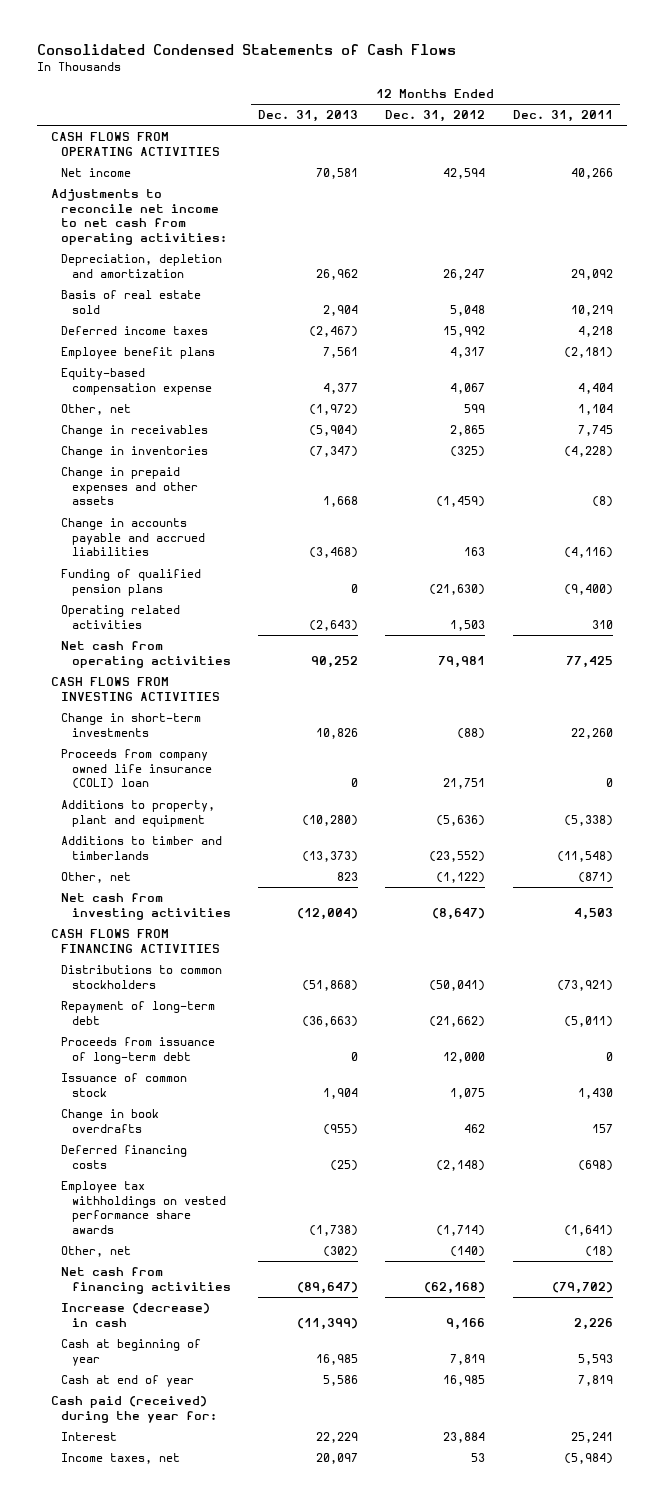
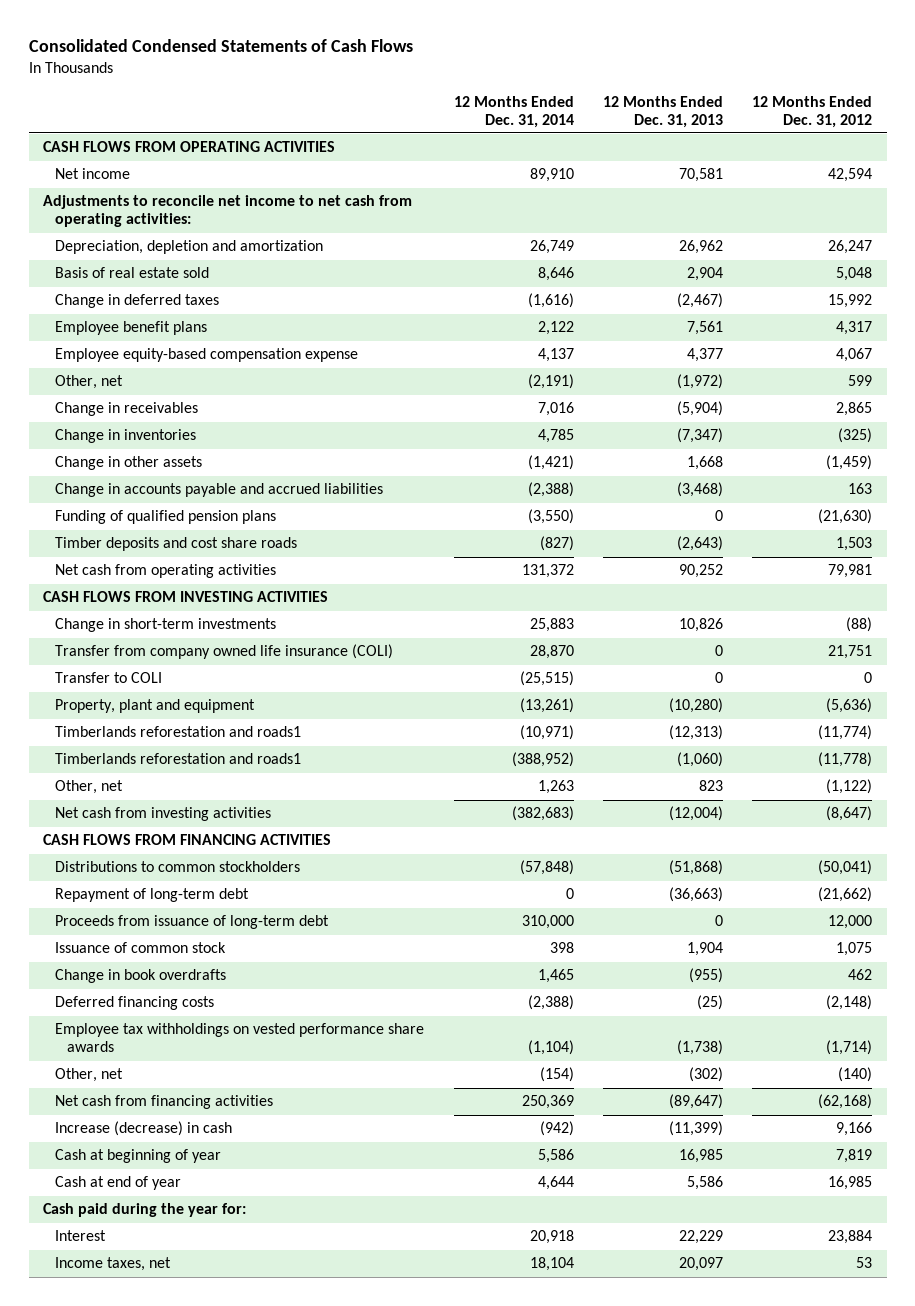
[512,110,613,123] Dec. 31, 2011 -> none
none -> [453,95,574,128] 12 Months Ended Dec. 31, 2014
[61,326,209,336] Deferred income taxes -> [55,294,220,309] Change in deferred taxes
[61,368,212,395] Equity-based compensation expense -> [55,348,359,363] Employee equity-based compensation expense
[61,467,198,506] Change in prepaid expenses and other assets -> [55,456,203,471] Change in other assets
[61,605,181,629] Operating related activities -> [55,537,298,552] Timber deposits and cost share roads
[61,749,212,790] Proceeds from company owned life insurance (COLI) loan -> [55,644,394,660] Transfer from company owned life insurance (COLI)
none -> [55,672,163,684] Transfer to COLI
[61,800,216,827] Additions to property, plant and equipment -> [55,699,256,714] Property, plant and equipment
none -> [55,726,302,738] Timberlands reforestation and roads1
[61,836,223,860] Additions to timber and timberlands -> [55,753,302,765] Timberlands reforestation and roads1
[302,850,359,862] (13,373) -> [676,752,723,768] (1,060)
[429,850,486,862] (23,552) -> [818,752,873,768] (11,778)
[50,1396,218,1423] Cash paid (received) during the year for: -> [43,1203,247,1218] Cash paid during the year for:

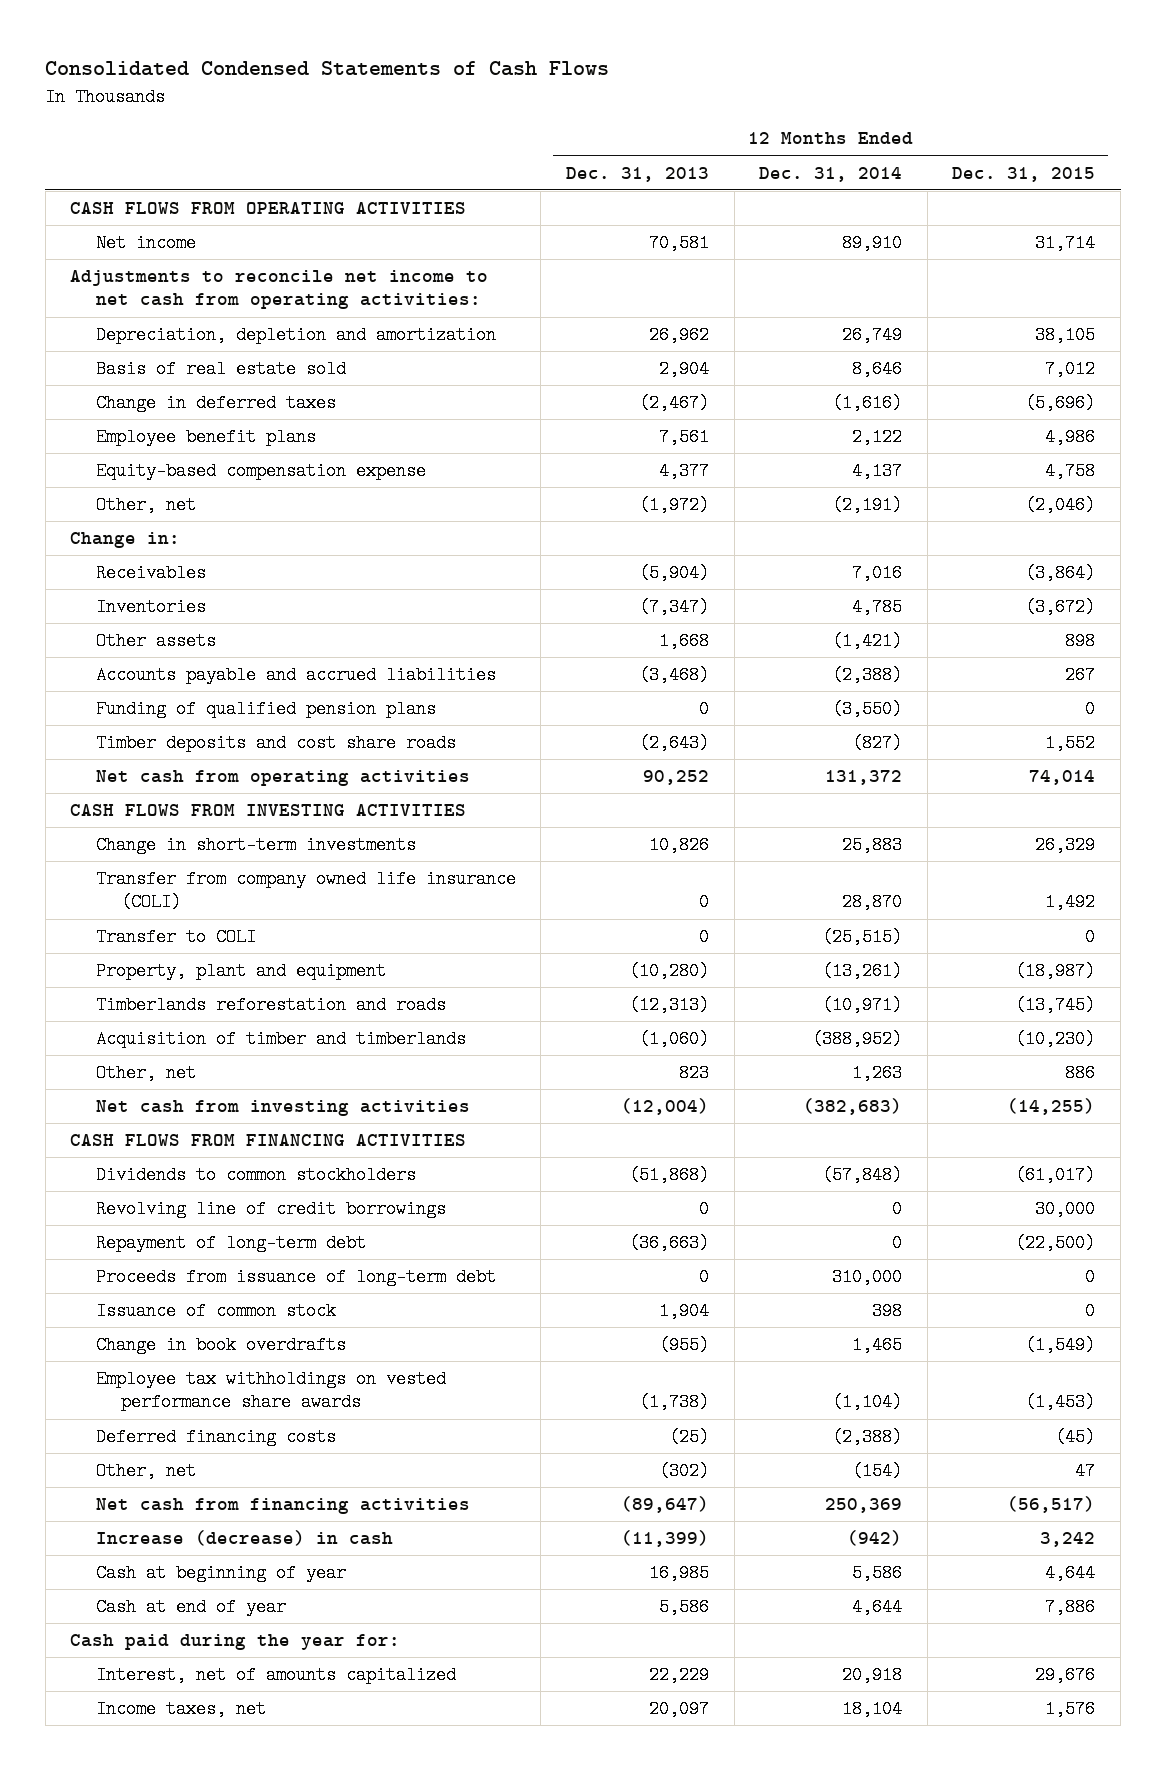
[752,95,873,128] 12 Months Ended Dec. 31, 2012 -> none
none -> [952,166,1096,182] Dec. 31, 2015
[55,348,359,363] Employee equity-based compensation expense -> [95,462,426,481] Equity-based compensation expense
none -> [70,532,181,549] Change in:
[55,402,199,417] Change in receivables -> [95,564,206,583] Receivables
[55,429,197,444] Change in inventories -> [95,598,206,617] Inventories
[55,456,203,471] Change in other assets -> [95,632,216,651] Other assets
[55,483,384,498] Change in accounts payable and accrued liabilities -> [95,666,496,685] Accounts payable and accrued liabilities
[55,726,302,738] Timberlands reforestation and roads1 -> [95,996,446,1015] Timberlands reforestation and roads
[55,753,302,765] Timberlands reforestation and roads1 -> [95,1030,466,1049] Acquisition of timber and timberlands
[55,861,301,873] Distributions to common stockholders -> [95,1166,416,1185] Dividends to common stockholders
none -> [95,1200,446,1219] Revolving line of credit borrowings
[55,996,215,1011] Deferred financing costs -> [95,1428,336,1447] Deferred financing costs
[55,1230,107,1242] Interest -> [95,1666,456,1685] Interest, net of amounts capitalized

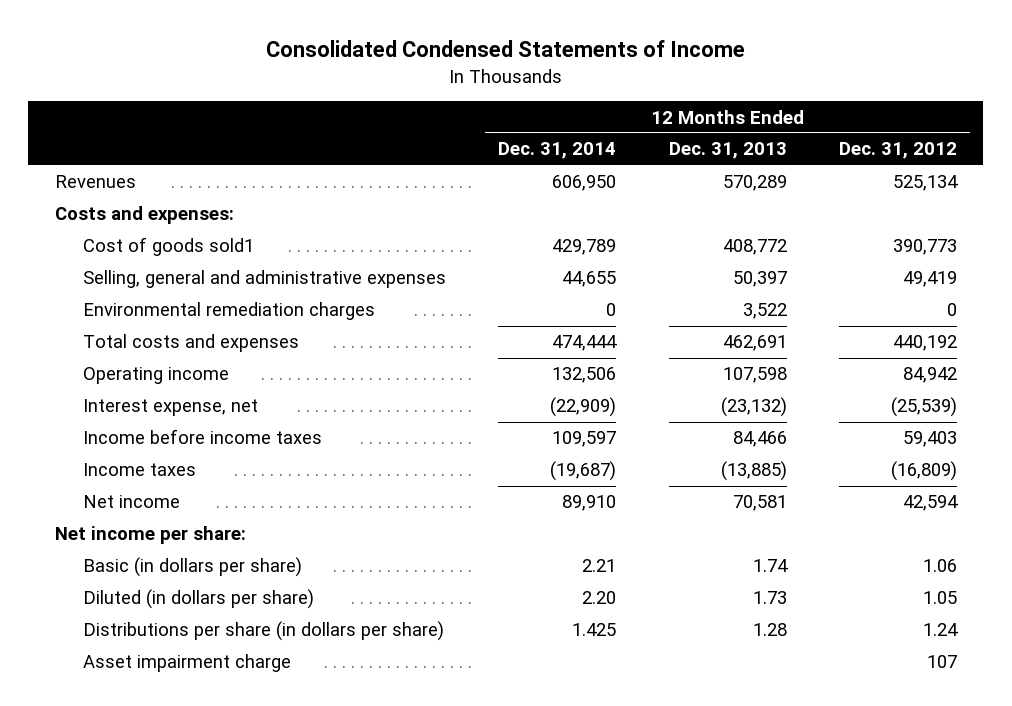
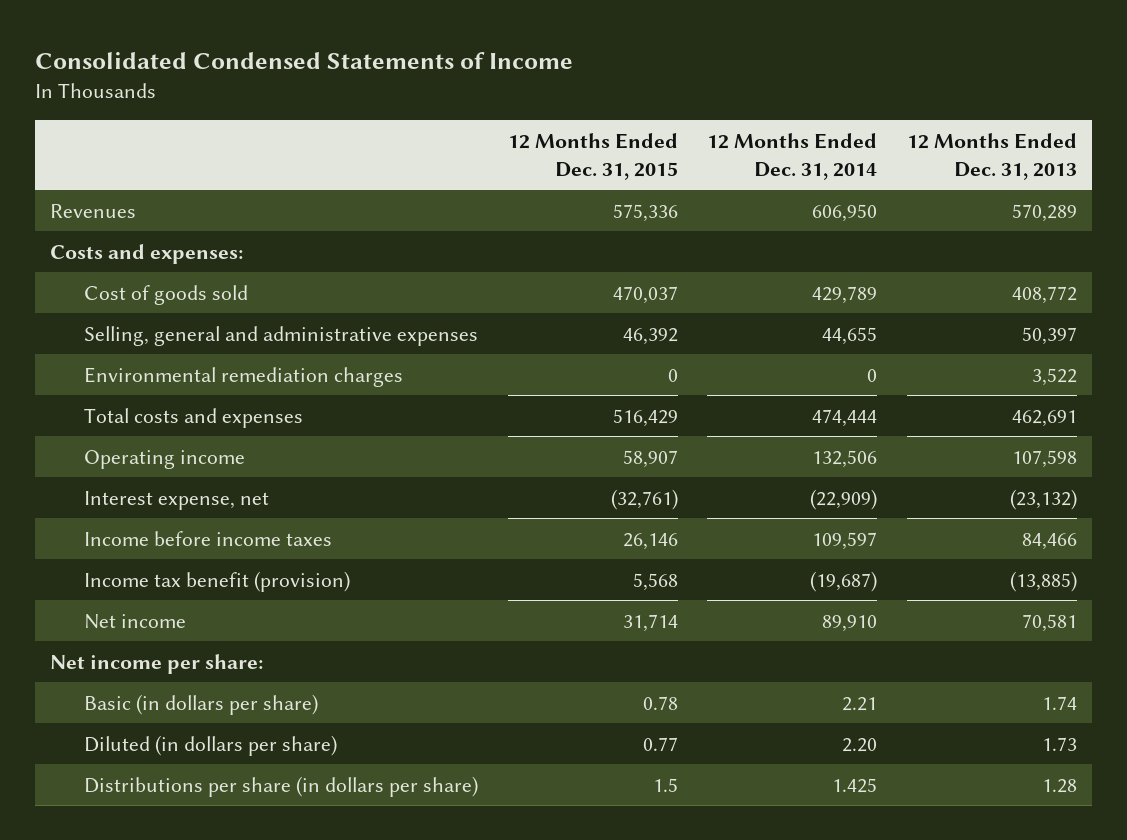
[838,142,957,160] Dec. 31, 2012 -> none
none -> [507,132,678,180] 12 Months Ended Dec. 31, 2015
[82,237,254,257] Cost of goods sold1 -> [84,284,249,305] Cost of goods sold
[82,463,196,477] Income taxes -> [84,570,351,592] Income tax benefit (provision)
[82,654,291,673] Asset impairment charge -> none

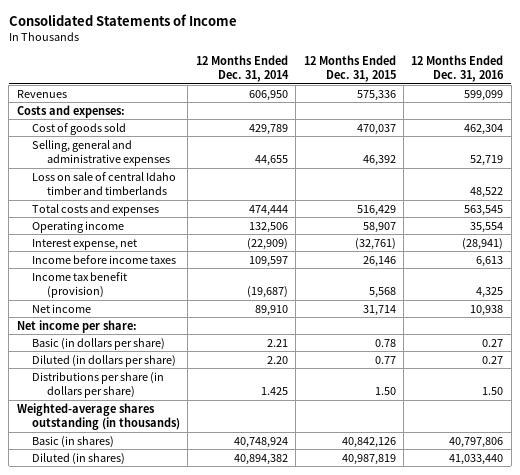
[35,51,574,69] Consolidated Condensed Statements of Income -> [8,14,237,27] Consolidated Statements of Income
[907,132,1078,180] 12 Months Ended Dec. 31, 2013 -> none
none -> [411,54,505,83] 12 Months Ended Dec. 31, 2016
[84,366,404,387] Environmental remediation charges -> none
none -> [31,171,176,195] Loss on sale of central Idaho timber and timberlands
[652,777,678,792] 1.5 -> [374,386,396,395] 1.50
none -> [16,402,180,430] Weighted-average shares outstanding (in thousands)
none -> [31,435,114,448] Basic (in shares)
none -> [31,452,125,465] Diluted (in shares)

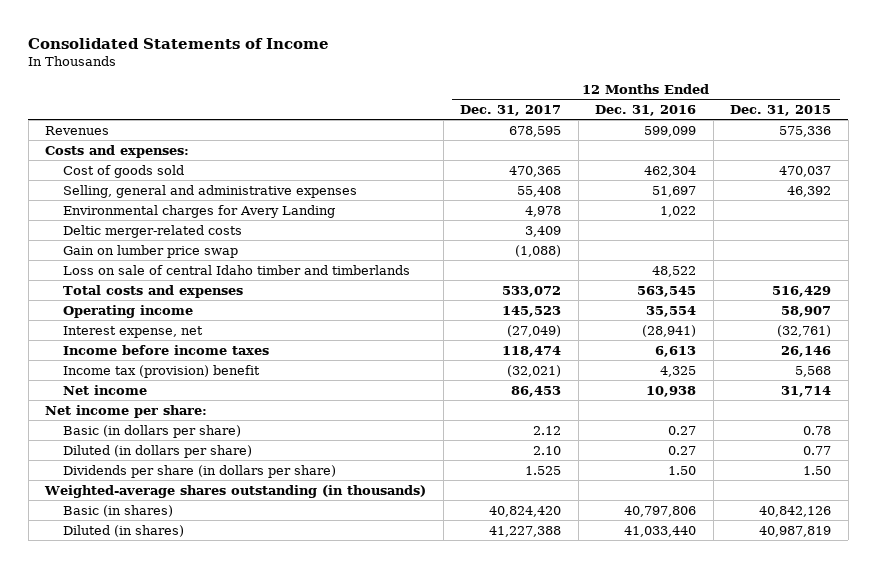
[195,54,289,83] 12 Months Ended Dec. 31, 2014 -> none
none -> [460,105,562,117] Dec. 31, 2017
[470,154,504,166] 52,719 -> [652,185,697,197] 51,697
none -> [63,204,336,218] Environmental charges for Avery Landing
none -> [63,224,243,238] Deltic merger-related costs
none -> [63,244,239,258] Gain on lumber price swap
[31,271,127,298] Income tax benefit (provision) -> [63,364,261,378] Income tax (provision) benefit
[31,371,164,398] Distributions per share (in dollars per share) -> [63,464,337,478] Dividends per share (in dollars per share)

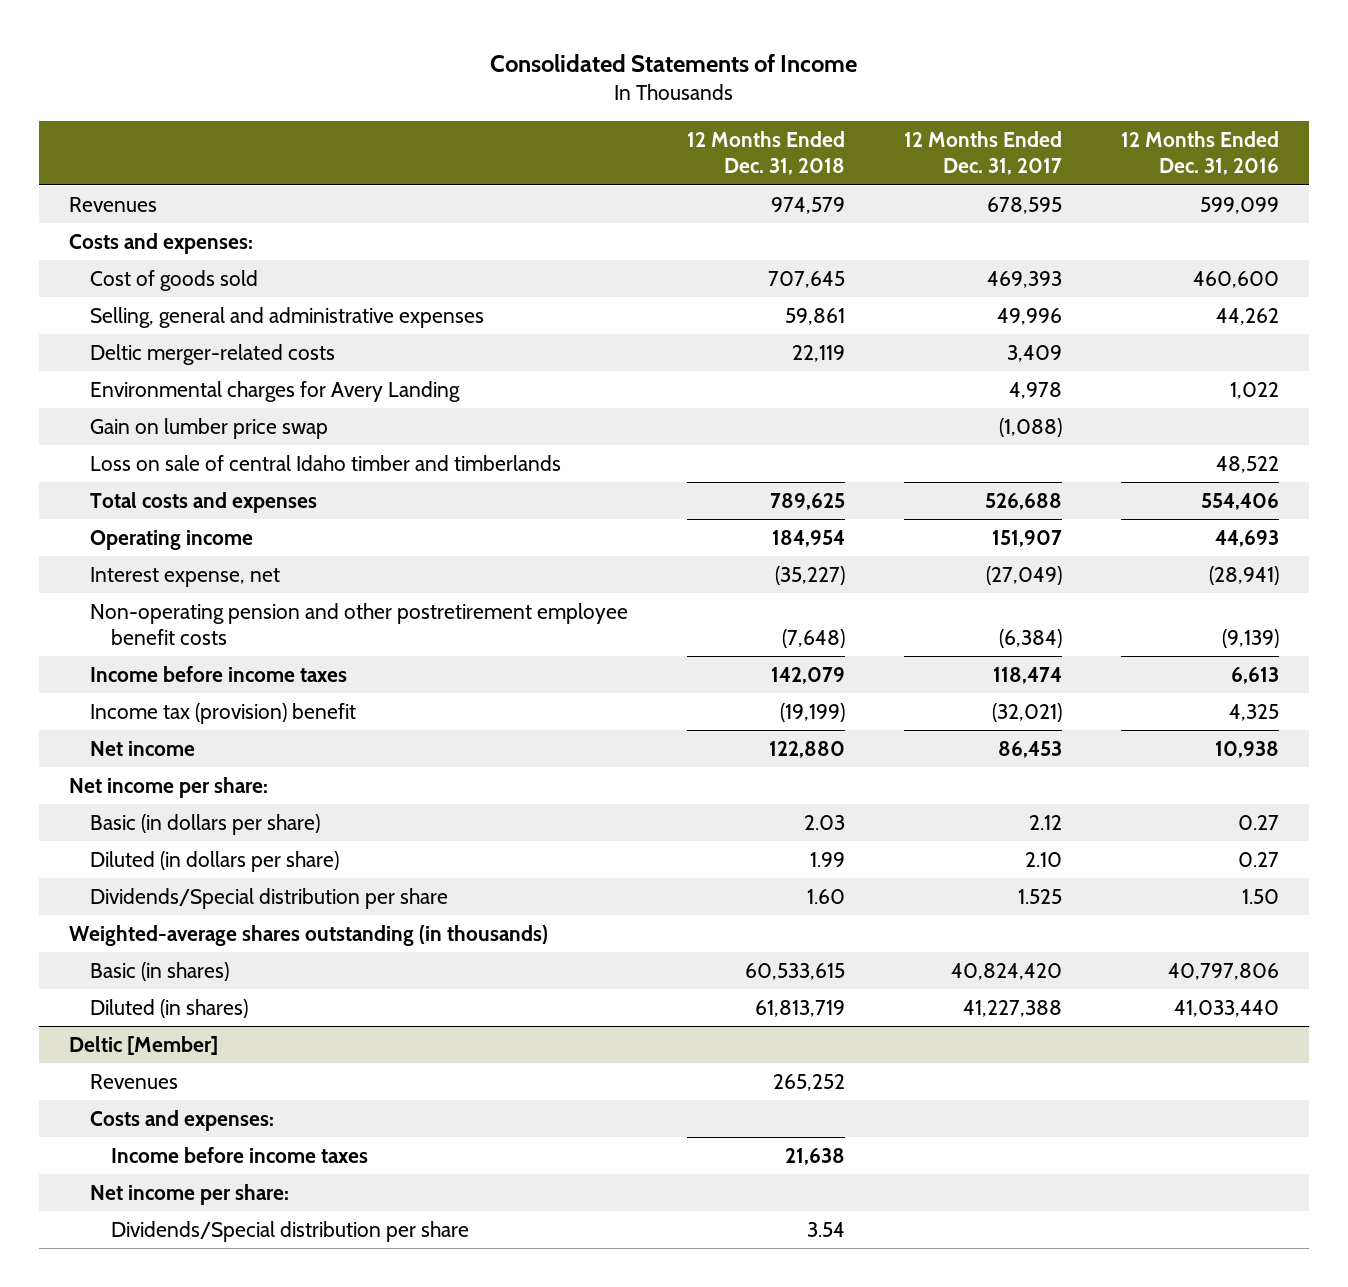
[730,105,832,117] Dec. 31, 2015 -> none
none -> [687,131,846,176] 12 Months Ended Dec. 31, 2018
[509,165,562,177] 470,365 -> [987,271,1063,289] 469,393
[644,165,697,177] 462,304 -> [1193,271,1280,289] 460,600
[517,185,562,197] 55,408 -> [997,308,1063,326] 49,996
[652,185,697,197] 51,697 -> [1216,308,1280,326] 44,262
[63,204,336,218] Environmental charges for Avery Landing -> [90,381,461,403] Environmental charges for Avery Landing
[502,285,562,297] 533,072 -> [985,493,1063,511] 526,688
[637,285,697,297] 563,545 -> [1201,493,1280,511] 554,406
[502,305,562,317] 145,523 -> [992,530,1063,548] 151,907
[646,305,697,317] 35,554 -> [1215,530,1280,548] 44,693
none -> [90,603,629,645] Non-operating pension and other postretirement employee benefit costs
[63,464,337,478] Dividends per share (in dollars per share) -> [90,888,449,910] Dividends/Special distribution per share
none -> [68,1036,218,1056] Deltic [Member]
none -> [90,1074,179,1090] Revenues
none -> [90,1110,275,1132] Costs and expenses:
none -> [111,1147,369,1164] Income before income taxes
none -> [90,1184,290,1206] Net income per share:
none -> [111,1221,470,1243] Dividends/Special distribution per share

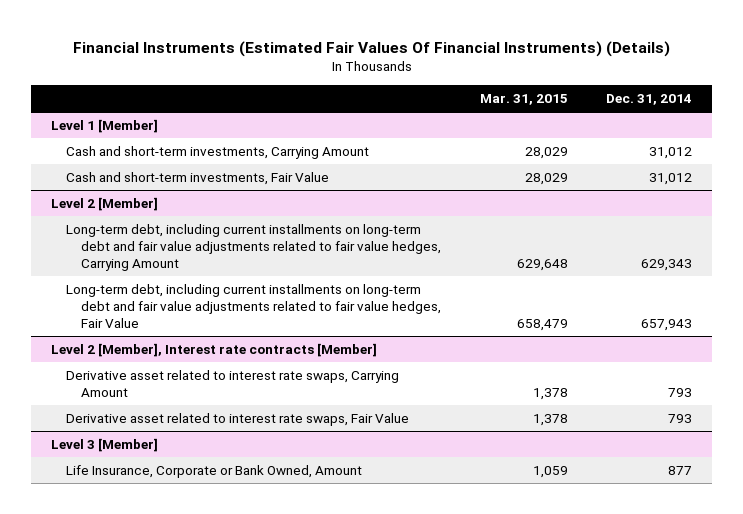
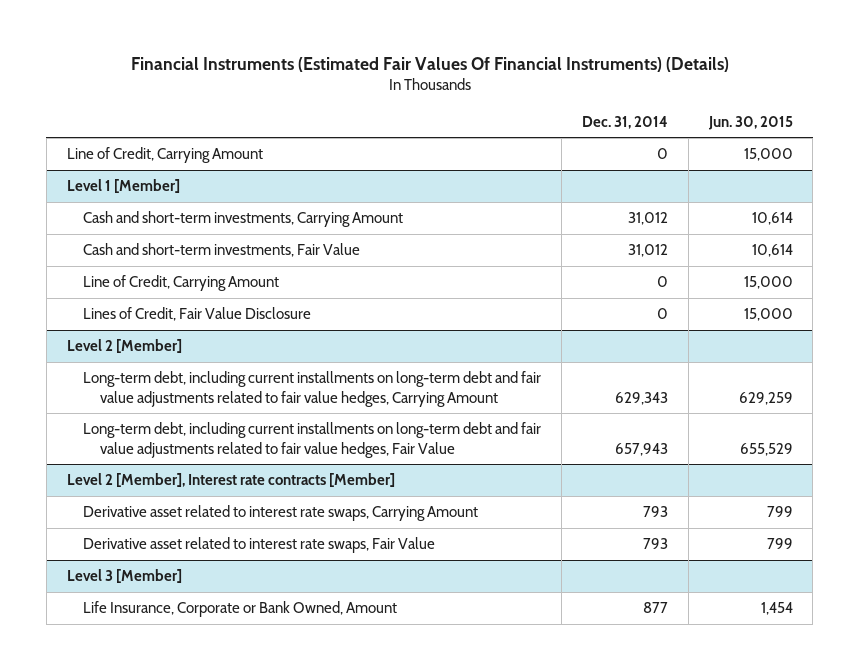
[479,93,568,105] Mar. 31, 2015 -> none
none -> [707,115,793,130] Jun. 30, 2015
none -> [66,147,263,164] Line of Credit, Carrying Amount
none -> [83,275,280,292] Line of Credit, Carrying Amount
none -> [83,307,312,322] Lines of Credit, Fair Value Disclosure

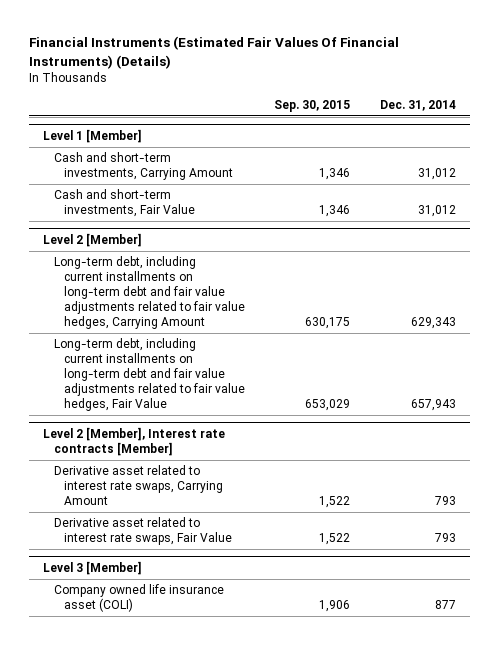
[707,115,793,130] Jun. 30, 2015 -> none
none -> [274,99,351,112] Sep. 30, 2015
[66,147,263,164] Line of Credit, Carrying Amount -> none
[83,275,280,292] Line of Credit, Carrying Amount -> none
[83,307,312,322] Lines of Credit, Fair Value Disclosure -> none
[83,601,398,618] Life Insurance, Corporate or Bank Owned, Amount -> [53,584,224,613] Company owned life insurance asset (COLI)

